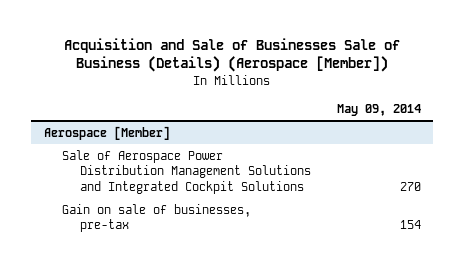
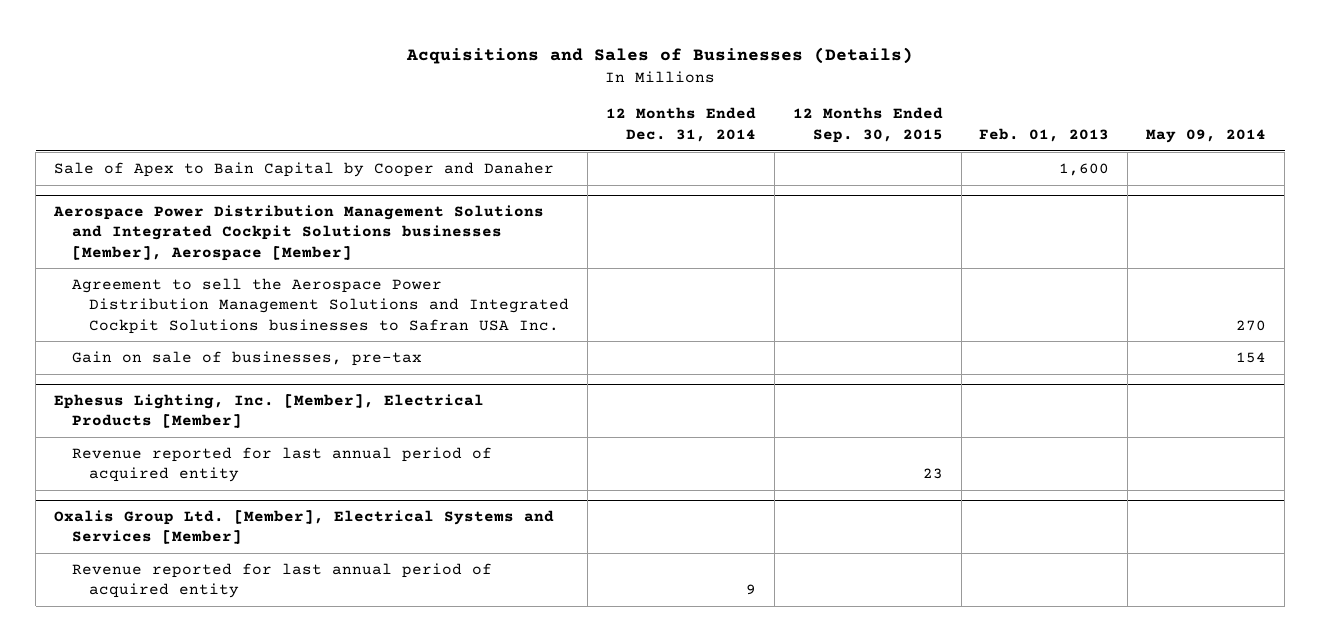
[64,37,401,73] Acquisition and Sale of Businesses Sale of Business (Details) (Aerospace [Member]) -> [406,47,914,65] Acquisitions and Sales of Businesses (Details)
none -> [605,107,756,142] 12 Months Ended Dec. 31, 2014
none -> [792,107,943,143] 12 Months Ended Sep. 30, 2015
none -> [979,127,1110,142] Feb. 01, 2013
none -> [54,161,555,177] Sale of Apex to Bain Capital by Cooper and Danaher
[43,125,170,140] Aerospace [Member] -> [53,205,545,261] Aerospace Power Distribution Management Solutions and Integrated Cockpit Solutions businesses [Member], Aerospace [Member]
[62,149,312,194] Sale of Aerospace Power Distribution Management Solutions and Integrated Cockpit Solutions -> [71,277,569,334] Agreement to sell the Aerospace Power Distribution Management Solutions and Integrated Cockpit Solutions businesses to Safran USA Inc.
none -> [54,394,485,429] Ephesus Lighting, Inc. [Member], Electrical Products [Member]
none -> [71,446,492,483] Revenue reported for last annual period of acquired entity
none -> [54,510,555,545] Oxalis Group Ltd. [Member], Electrical Systems and Services [Member]
none -> [71,562,492,599] Revenue reported for last annual period of acquired entity

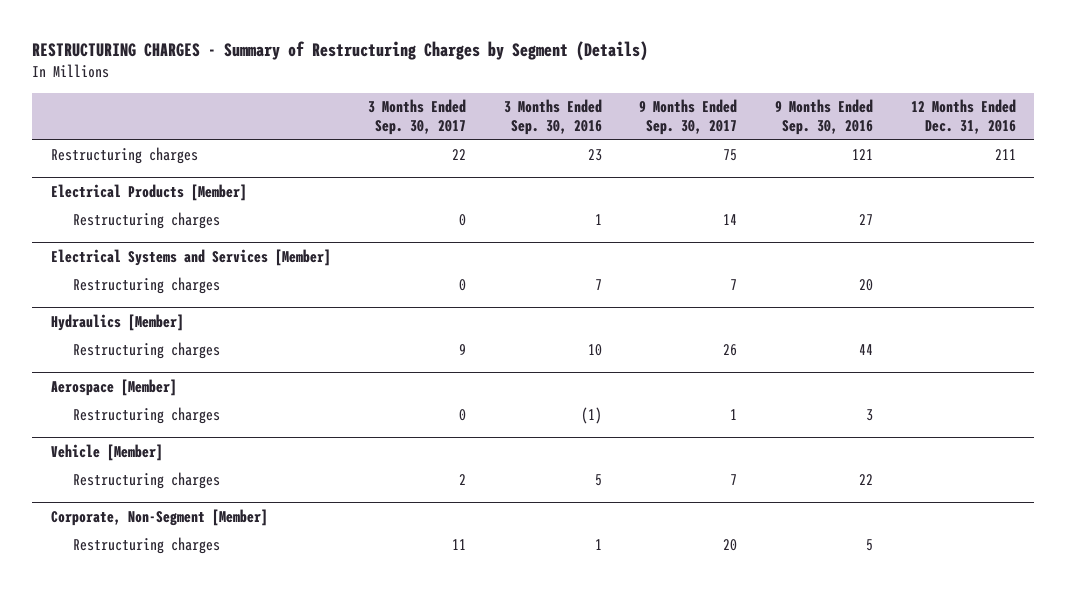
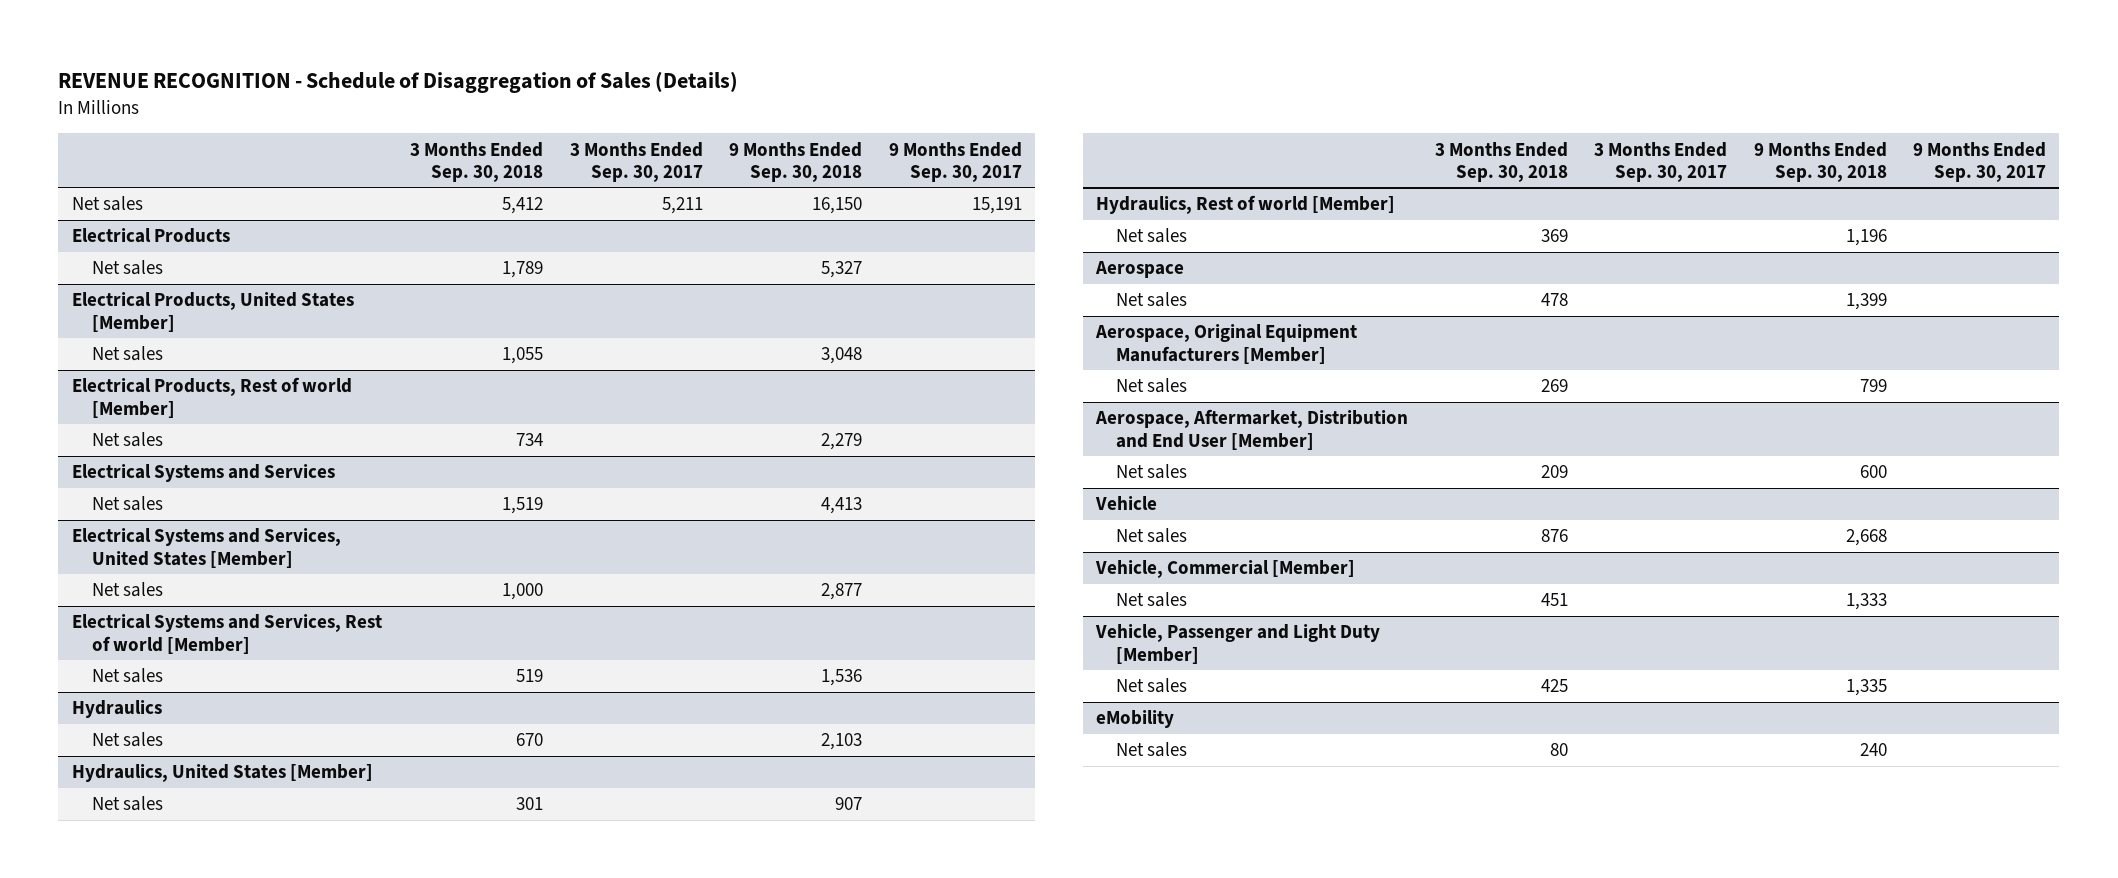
[31,41,648,62] RESTRUCTURING CHARGES - Summary of Restructuring Charges by Segment (Details) -> [58,71,739,94] REVENUE RECOGNITION - Schedule of Disaggregation of Sales (Details)
[503,99,602,135] 3 Months Ended Sep. 30, 2016 -> none
[775,99,874,135] 9 Months Ended Sep. 30, 2016 -> none
[910,99,1016,134] 12 Months Ended Dec. 31, 2016 -> none
none -> [410,141,544,182] 3 Months Ended Sep. 30, 2018
none -> [729,141,863,182] 9 Months Ended Sep. 30, 2018
[50,146,198,164] Restructuring charges -> none
[73,211,221,229] Restructuring charges -> none
[73,276,221,294] Restructuring charges -> none
[73,341,221,359] Restructuring charges -> none
[73,406,221,424] Restructuring charges -> none
[73,471,221,489] Restructuring charges -> none
[50,508,268,526] Corporate, Non-Segment [Member] -> none
[73,536,221,554] Restructuring charges -> none
none -> [71,196,143,212] Net sales
[50,183,247,201] Electrical Products [Member] -> [71,228,230,244] Electrical Products
none -> [91,260,163,276] Net sales
none -> [71,292,354,332] Electrical Products, United States [Member]
none -> [91,346,163,362] Net sales
none -> [71,377,352,418] Electrical Products, Rest of world [Member]
none -> [91,432,163,448] Net sales
[50,248,331,266] Electrical Systems and Services [Member] -> [71,464,335,483] Electrical Systems and Services
none -> [91,496,163,512] Net sales
none -> [71,528,341,568] Electrical Systems and Services, United States [Member]
none -> [91,582,163,598] Net sales
none -> [71,614,382,654] Electrical Systems and Services, Rest of world [Member]
none -> [91,668,163,684] Net sales
[50,313,184,331] Hydraulics [Member] -> [71,700,162,719] Hydraulics
none -> [91,732,163,748] Net sales
none -> [71,764,373,783] Hydraulics, United States [Member]
none -> [91,796,163,812] Net sales
none -> [1096,195,1396,215] Hydraulics, Rest of world [Member]
none -> [1116,228,1188,244] Net sales
[50,378,177,396] Aerospace [Member] -> [1095,261,1185,279] Aerospace
none -> [1116,292,1188,308] Net sales
none -> [1095,324,1358,364] Aerospace, Original Equipment Manufacturers [Member]
none -> [1116,378,1188,394] Net sales
none -> [1095,409,1409,450] Aerospace, Aftermarket, Distribution and End User [Member]
none -> [1116,464,1188,480] Net sales
[50,443,163,461] Vehicle [Member] -> [1095,496,1158,511] Vehicle
none -> [1116,528,1188,544] Net sales
none -> [1095,560,1356,579] Vehicle, Commercial [Member]
none -> [1116,592,1188,608] Net sales
none -> [1095,624,1381,664] Vehicle, Passenger and Light Duty [Member]
none -> [1116,678,1188,694] Net sales
none -> [1096,710,1175,729] eMobility
none -> [1116,742,1188,758] Net sales

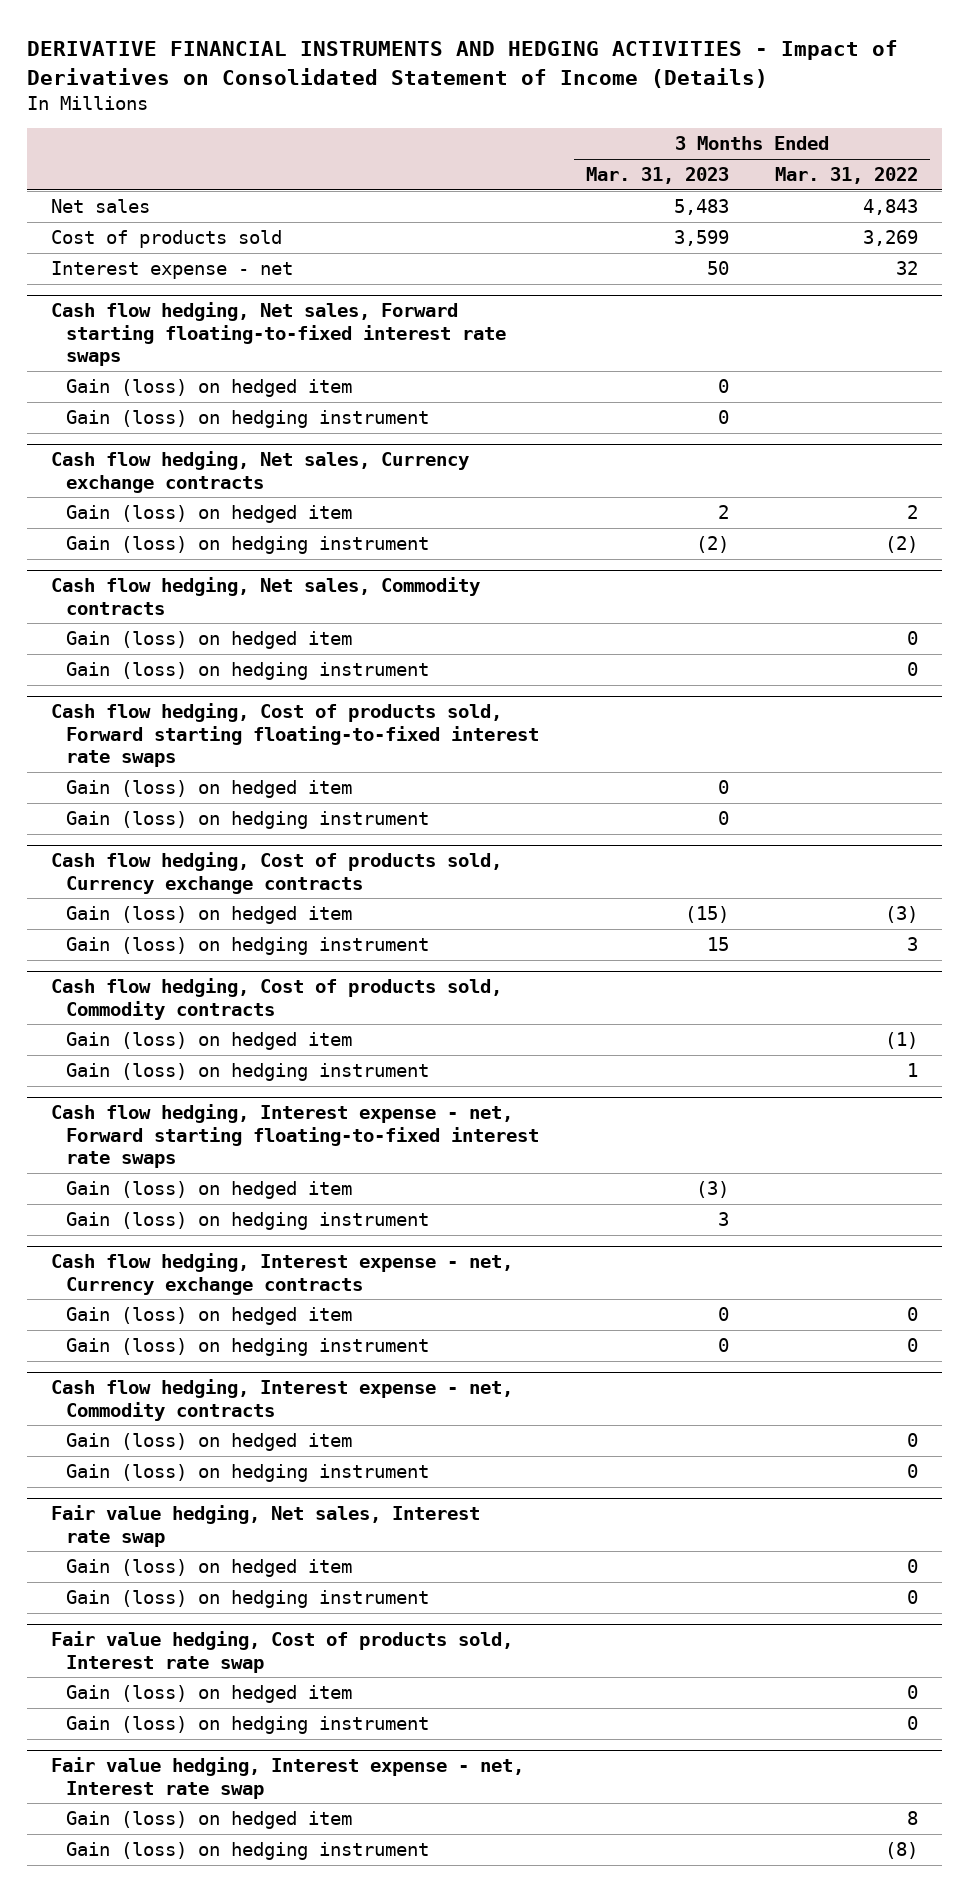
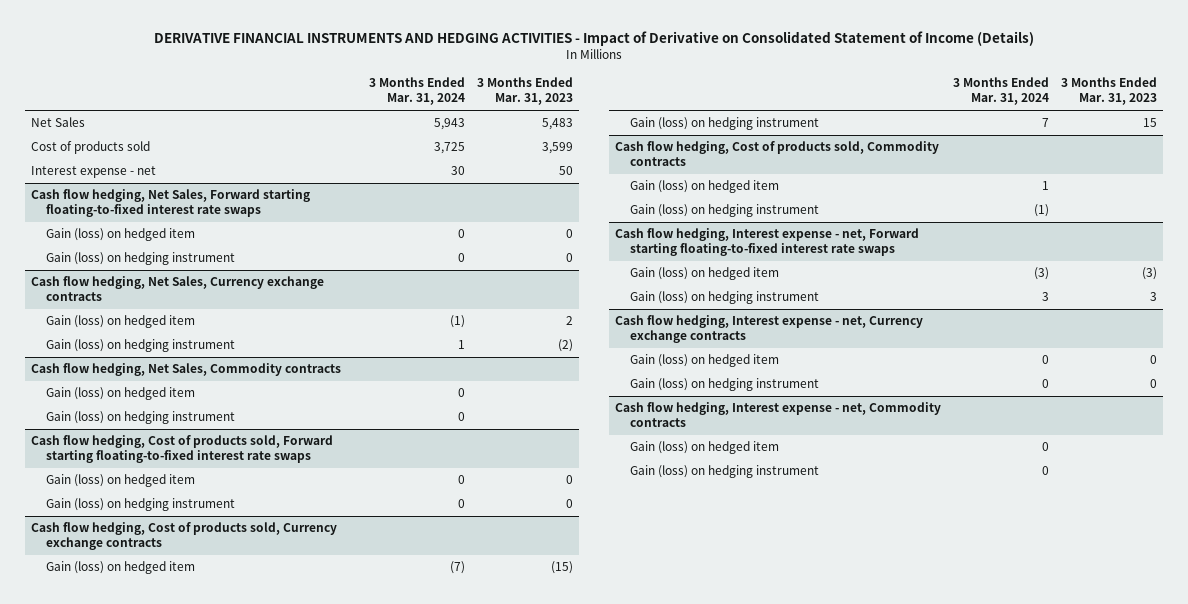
[27,40,899,88] DERIVATIVE FINANCIAL INSTRUMENTS AND HEDGING ACTIVITIES - Impact of Derivatives on Consolidated Statement of Income (Details) -> [153,31,1034,47] DERIVATIVE FINANCIAL INSTRUMENTS AND HEDGING ACTIVITIES - Impact of Derivative on Consolidated Statement of Income (Details)
[775,167,919,185] Mar. 31, 2022 -> none
none -> [368,77,465,106] 3 Months Ended Mar. 31, 2024
[50,199,150,214] Net sales -> [30,117,85,128] Net Sales
[50,302,507,367] Cash flow hedging, Net sales, Forward starting floating-to-fixed interest rate swaps -> [30,189,310,218] Cash flow hedging, Net Sales, Forward starting floating-to-fixed interest rate swaps
[50,451,469,493] Cash flow hedging, Net sales, Currency exchange contracts -> [30,276,324,302] Cash flow hedging, Net Sales, Currency exchange contracts
[50,577,480,615] Cash flow hedging, Net sales, Commodity contracts -> [30,363,341,377] Cash flow hedging, Net Sales, Commodity contracts
[50,1505,480,1547] Fair value hedging, Net sales, Interest rate swap -> none
[66,1559,353,1578] Gain (loss) on hedged item -> none
[66,1590,430,1609] Gain (loss) on hedging instrument -> none
[50,1631,513,1673] Fair value hedging, Cost of products sold, Interest rate swap -> none
[66,1685,353,1704] Gain (loss) on hedged item -> none
[66,1716,430,1735] Gain (loss) on hedging instrument -> none
[50,1757,524,1799] Fair value hedging, Interest expense - net, Interest rate swap -> none
[66,1811,353,1830] Gain (loss) on hedged item -> none
[66,1842,430,1861] Gain (loss) on hedging instrument -> none

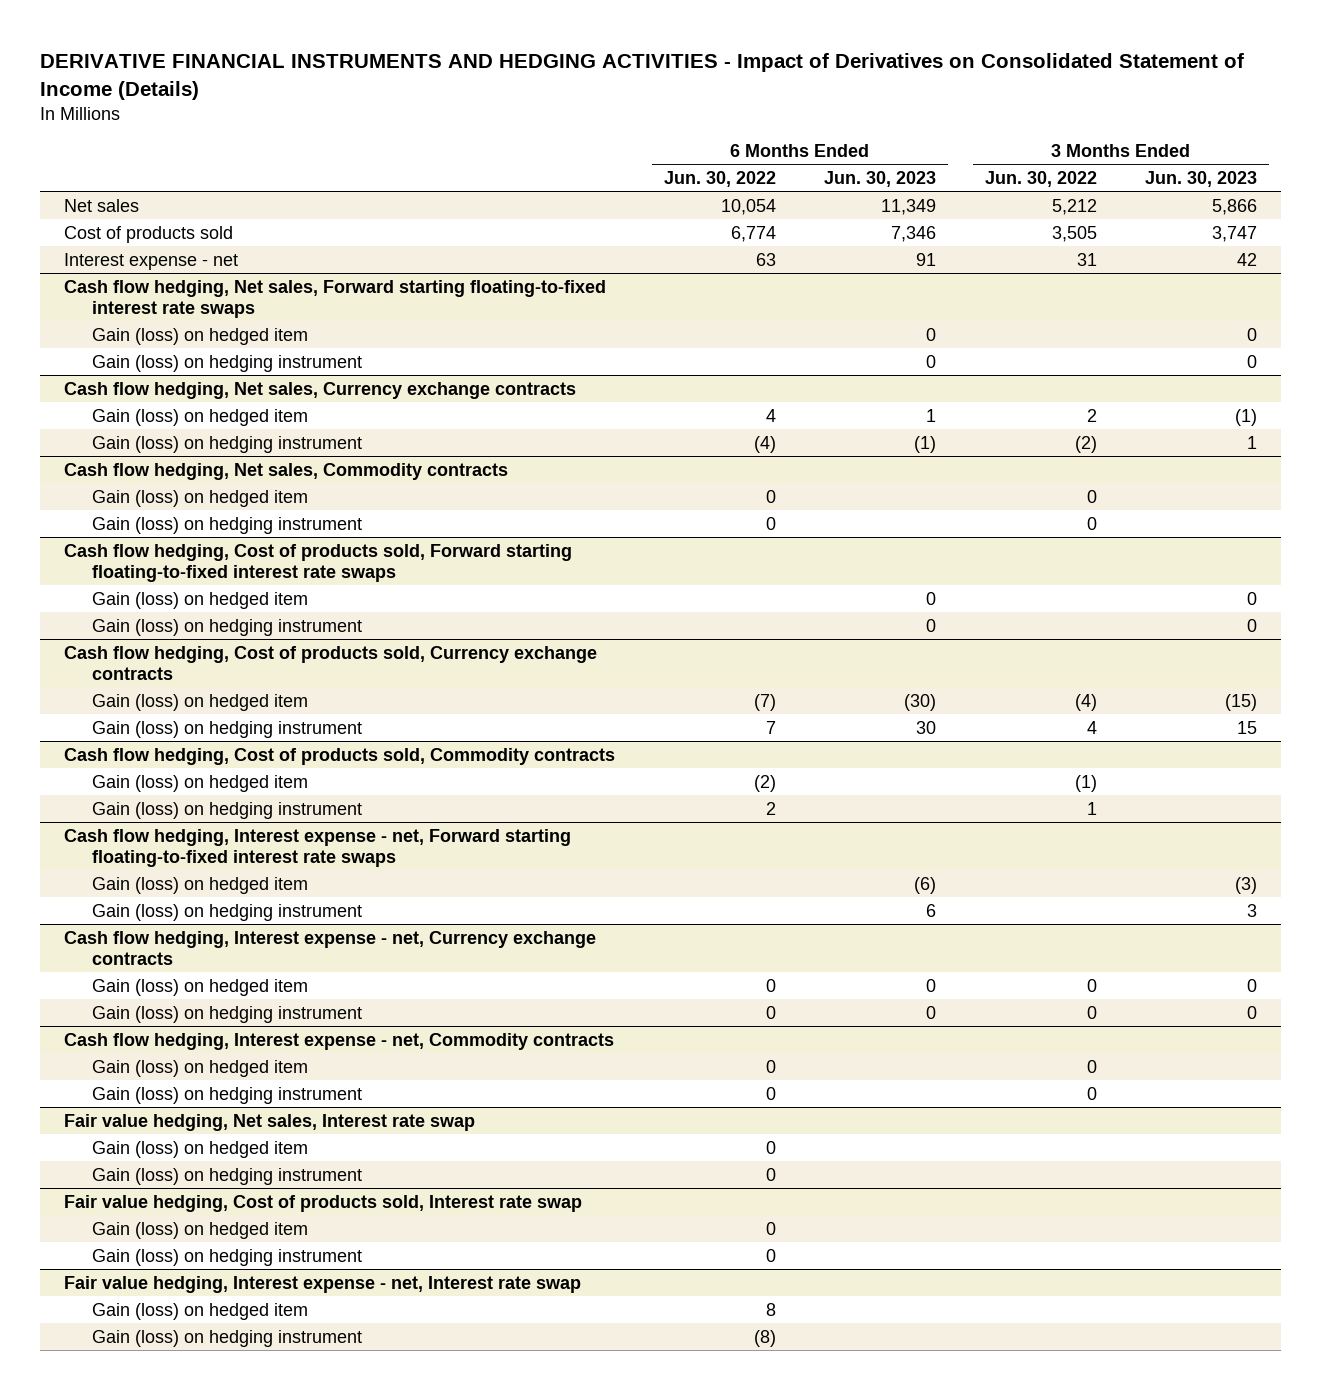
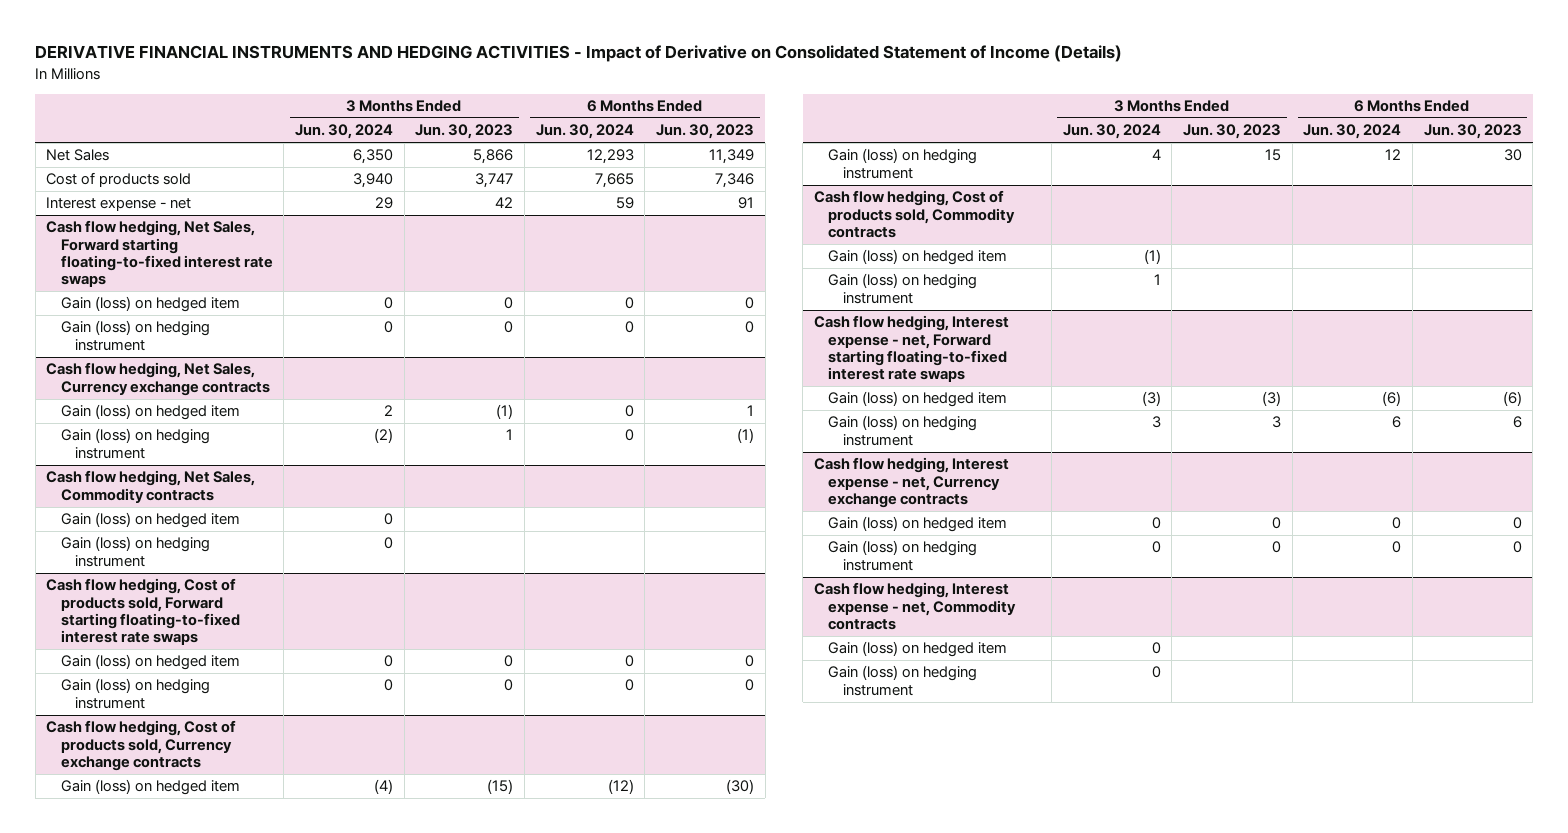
[40,52,1245,100] DERIVATIVE FINANCIAL INSTRUMENTS AND HEDGING ACTIVITIES - Impact of Derivatives on Consolidated Statement of Income (Details) -> [35,45,1123,63] DERIVATIVE FINANCIAL INSTRUMENTS AND HEDGING ACTIVITIES - Impact of Derivative on Consolidated Statement of Income (Details)
[663,170,776,187] Jun. 30, 2022 -> none
[984,170,1097,187] Jun. 30, 2022 -> none
none -> [295,124,394,140] Jun. 30, 2024
none -> [535,124,634,140] Jun. 30, 2024
[64,198,140,212] Net sales -> [46,149,110,162] Net Sales
[64,279,607,319] Cash flow hedging, Net sales, Forward starting floating-to-fixed interest rate swaps -> [46,220,273,288] Cash flow hedging, Net Sales, Forward starting floating-to-fixed interest rate swaps
[64,381,577,399] Cash flow hedging, Net sales, Currency exchange contracts -> [46,362,270,396] Cash flow hedging, Net Sales, Currency exchange contracts
[64,462,509,480] Cash flow hedging, Net sales, Commodity contracts -> [46,470,256,503] Cash flow hedging, Net Sales, Commodity contracts
[64,1113,476,1131] Fair value hedging, Net sales, Interest rate swap -> none
[91,1140,308,1158] Gain (loss) on hedged item -> none
[91,1167,362,1185] Gain (loss) on hedging instrument -> none
[64,1194,583,1212] Fair value hedging, Cost of products sold, Interest rate swap -> none
[91,1221,308,1239] Gain (loss) on hedged item -> none
[91,1248,362,1266] Gain (loss) on hedging instrument -> none
[64,1275,582,1293] Fair value hedging, Interest expense - net, Interest rate swap -> none
[91,1302,308,1320] Gain (loss) on hedged item -> none
[91,1329,362,1347] Gain (loss) on hedging instrument -> none

